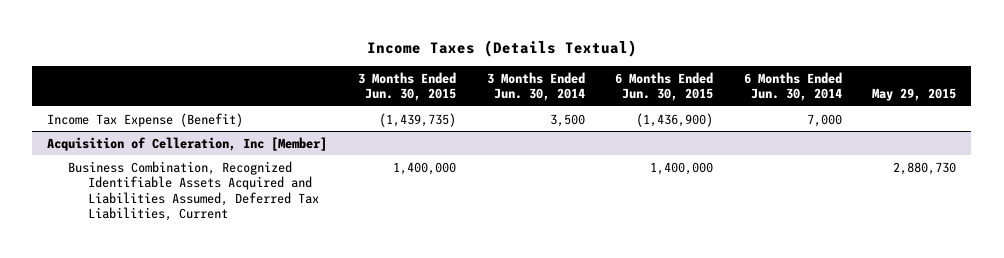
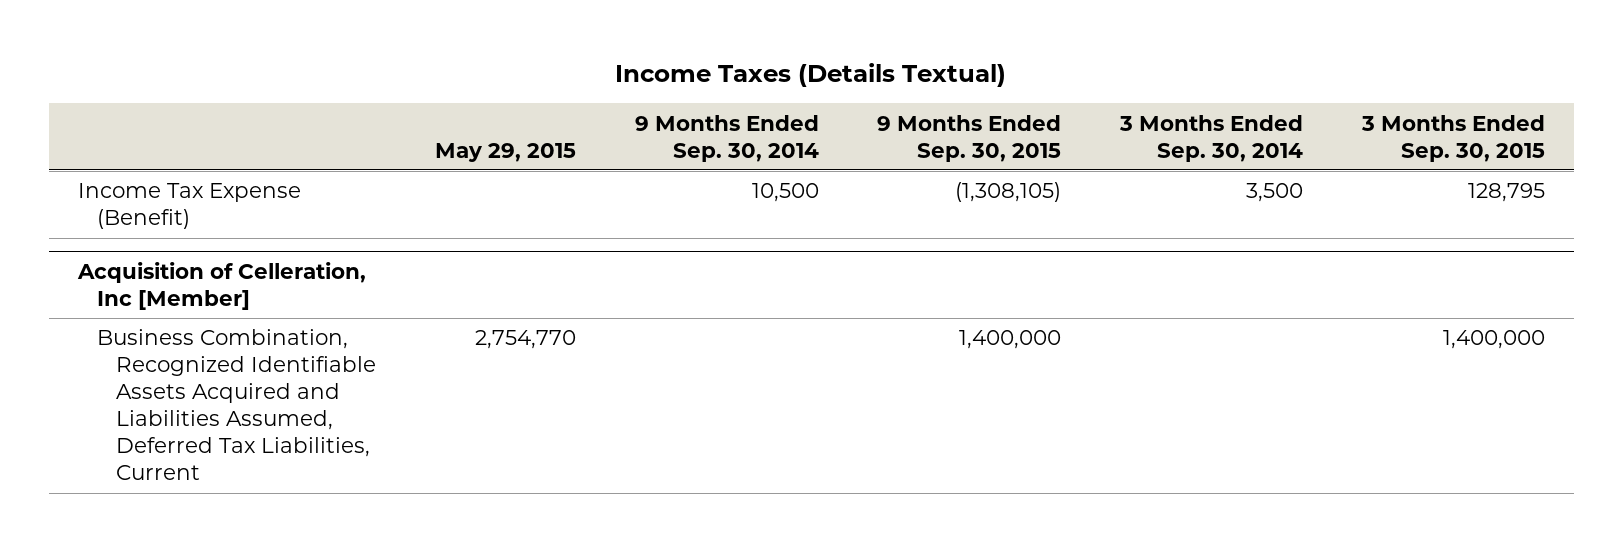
[358,71,457,102] 3 Months Ended Jun. 30, 2015 -> none
[486,71,585,102] 3 Months Ended Jun. 30, 2014 -> none
[615,71,714,102] 6 Months Ended Jun. 30, 2015 -> none
[743,71,842,102] 6 Months Ended Jun. 30, 2014 -> none
none -> [634,114,819,162] 9 Months Ended Sep. 30, 2014
none -> [877,114,1062,162] 9 Months Ended Sep. 30, 2015
none -> [1119,114,1304,162] 3 Months Ended Sep. 30, 2014
none -> [1360,114,1545,162] 3 Months Ended Sep. 30, 2015
[893,161,957,175] 2,880,730 -> [474,330,576,350] 2,754,770

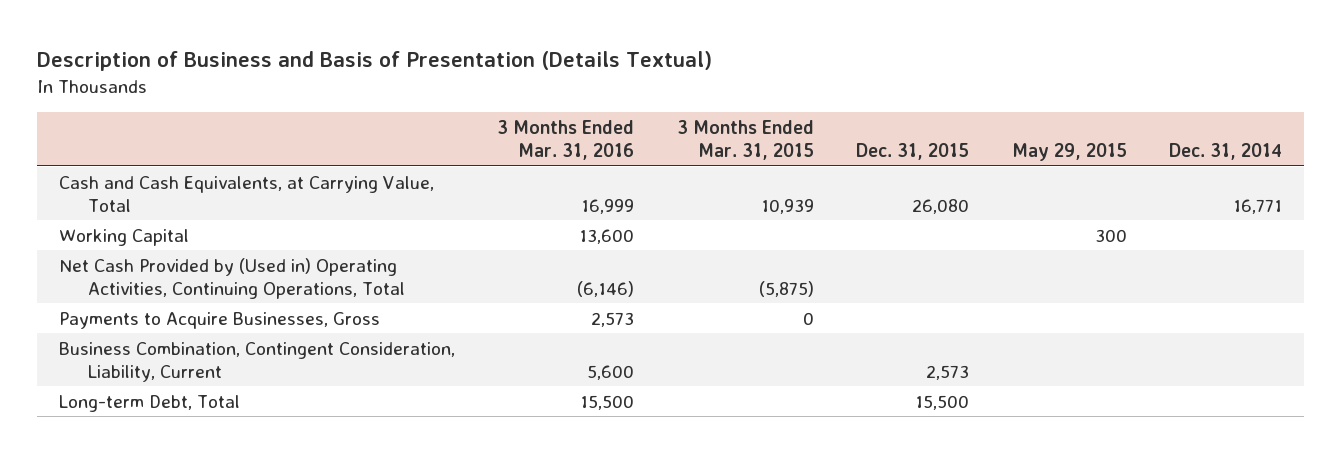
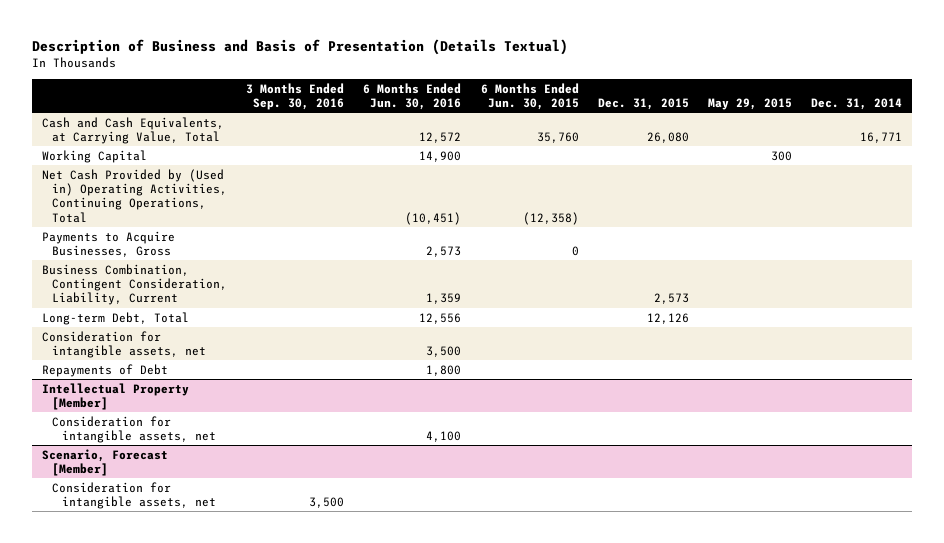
[497,119,635,161] 3 Months Ended Mar. 31, 2016 -> none
[676,119,814,161] 3 Months Ended Mar. 31, 2015 -> none
none -> [246,82,345,111] 3 Months Ended Sep. 30, 2016
none -> [363,82,462,111] 6 Months Ended Jun. 30, 2016
none -> [480,82,579,111] 6 Months Ended Jun. 30, 2015
[915,394,970,410] 15,500 -> [646,312,689,324] 12,126
none -> [41,330,207,358] Consideration for intangible assets, net
none -> [41,363,168,377] Repayments of Debt
none -> [41,382,189,410] Intellectual Property [Member]
none -> [52,415,217,443] Consideration for intangible assets, net
none -> [41,448,168,476] Scenario, Forecast [Member]
none -> [52,481,217,509] Consideration for intangible assets, net

